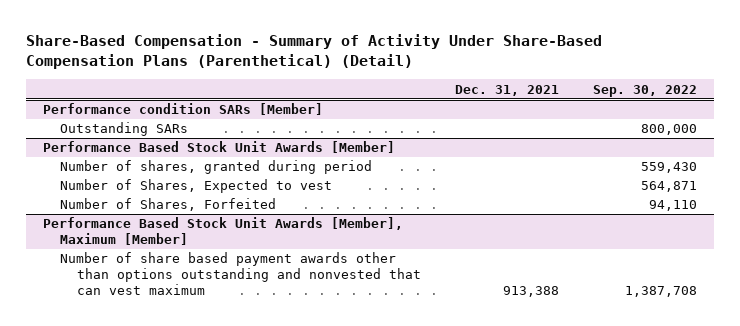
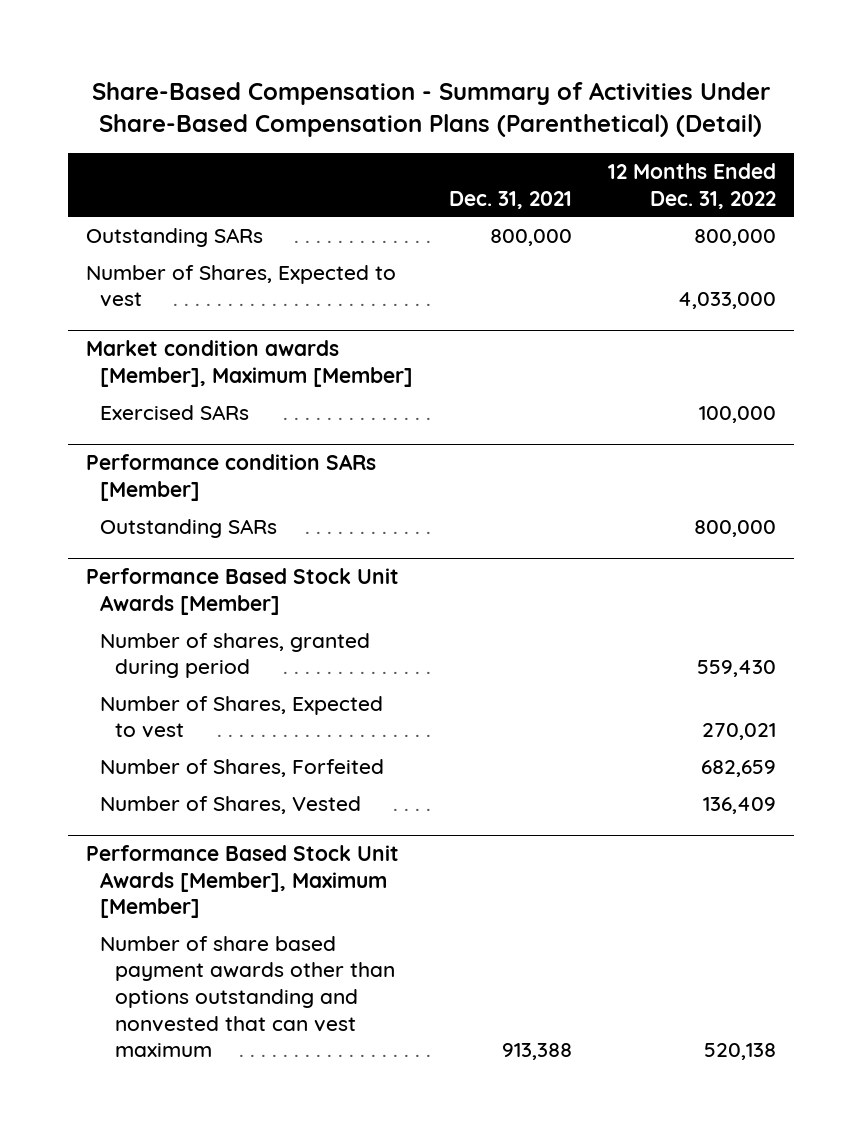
[25,33,602,70] Share-Based Compensation - Summary of Activity Under Share-Based Compensation Plans (Parenthetical) (Detail) -> [92,81,771,138] Share-Based Compensation - Summary of Activities Under Share-Based Compensation Plans (Parenthetical) (Detail)
[593,84,698,97] Sep. 30, 2022 -> none
none -> [608,162,777,209] 12 Months Ended Dec. 31, 2022
none -> [85,227,263,247] Outstanding SARs
none -> [85,264,396,308] Number of Shares, Expected to vest
none -> [85,339,414,387] Market condition awards [Member], Maximum [Member]
none -> [100,404,250,420] Exercised SARs
none -> [100,795,362,814] Number of Shares, Vested

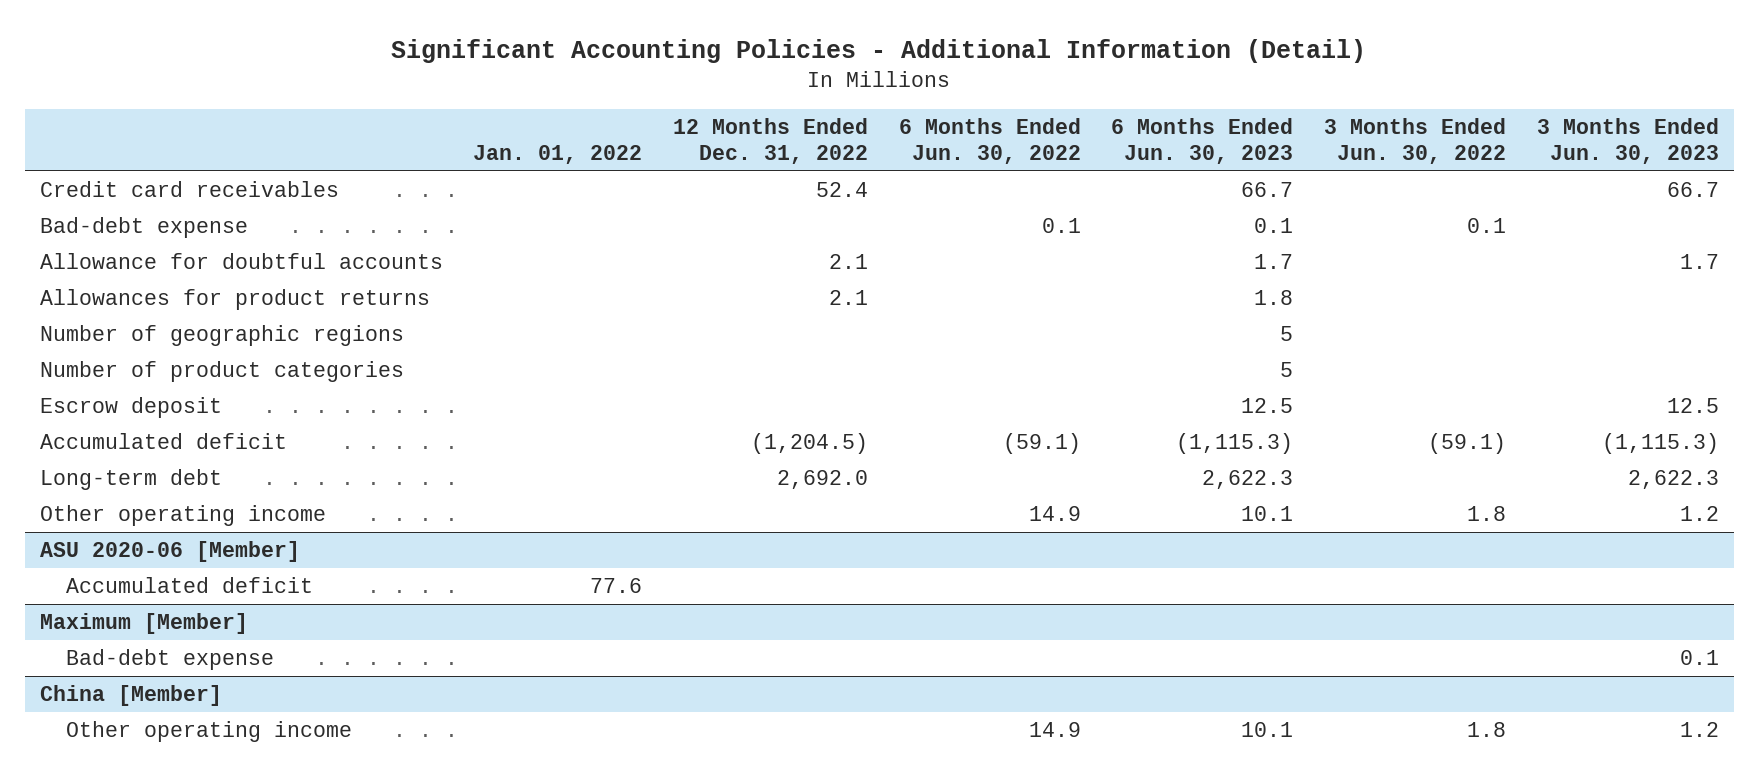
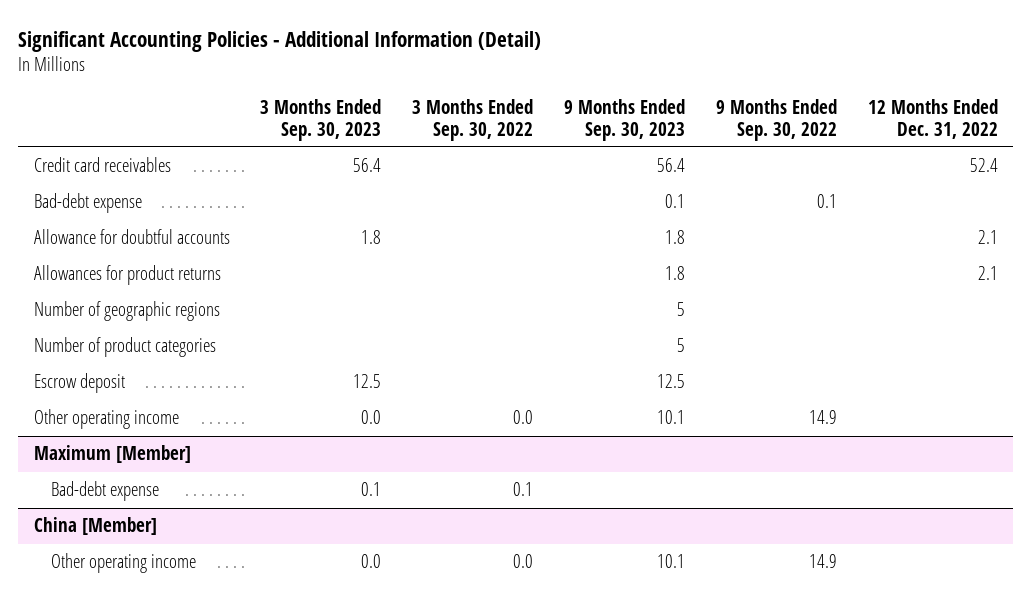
[473,144,643,164] Jan. 01, 2022 -> none
[898,117,1081,164] 6 Months Ended Jun. 30, 2022 -> none
[1111,117,1294,164] 6 Months Ended Jun. 30, 2023 -> none
[1324,117,1507,164] 3 Months Ended Jun. 30, 2022 -> none
[1536,117,1719,164] 3 Months Ended Jun. 30, 2023 -> none
none -> [260,99,382,141] 3 Months Ended Sep. 30, 2023
none -> [412,99,534,141] 3 Months Ended Sep. 30, 2022
none -> [564,99,686,141] 9 Months Ended Sep. 30, 2023
none -> [716,99,838,141] 9 Months Ended Sep. 30, 2022
[39,433,287,450] Accumulated deficit -> none
[39,469,222,491] Long-term debt -> none
[39,541,300,563] ASU 2020-06 [Member] -> none
[66,577,314,594] Accumulated deficit -> none

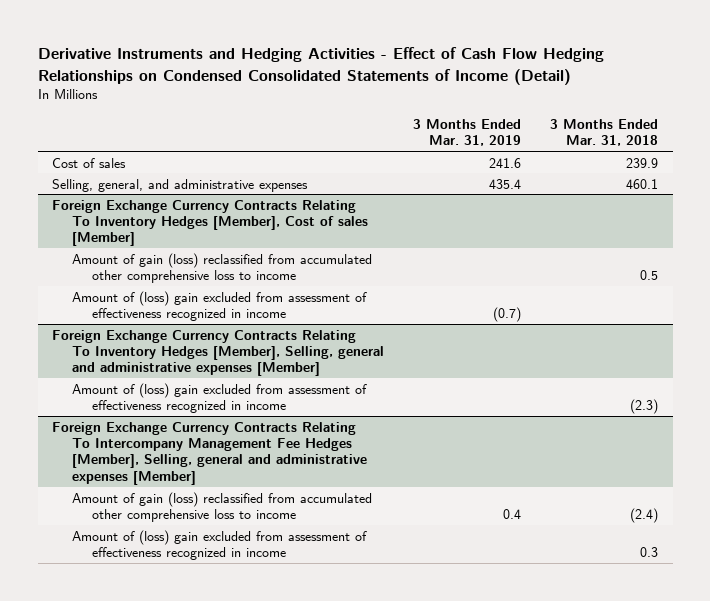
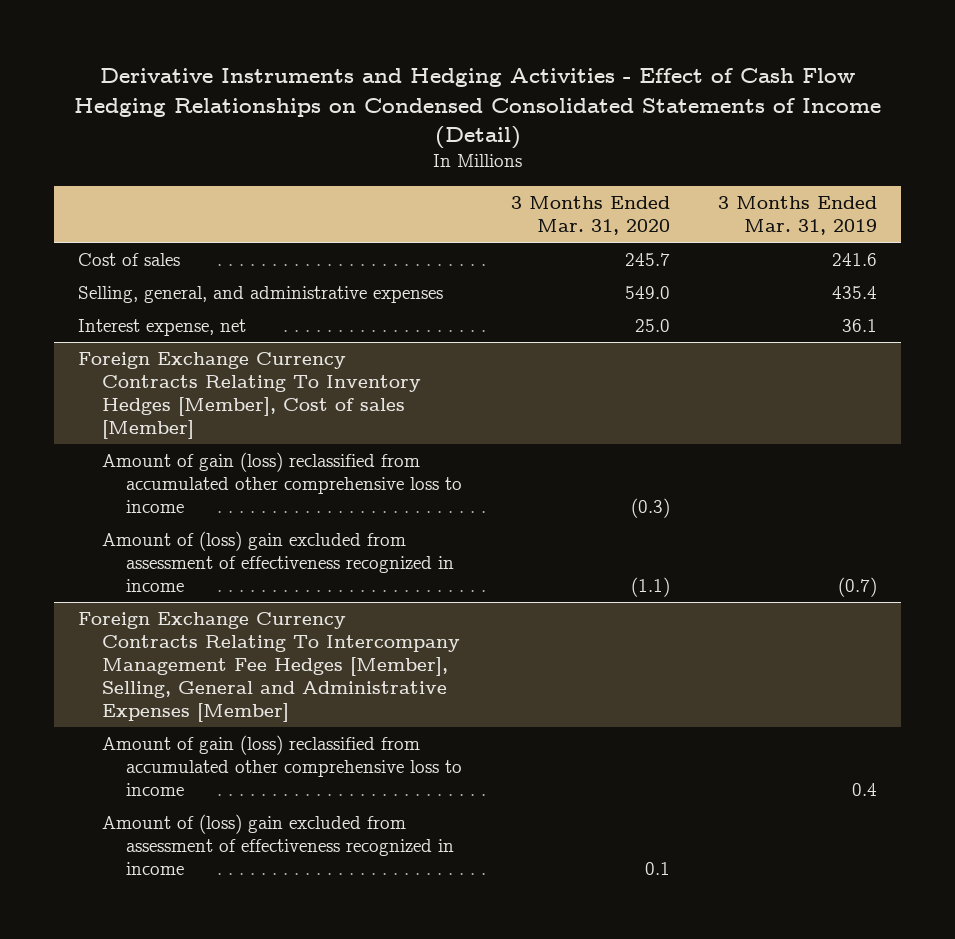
[550,118,659,147] 3 Months Ended Mar. 31, 2018 -> none
none -> [510,196,670,236] 3 Months Ended Mar. 31, 2020
none -> [78,319,247,337] Interest expense, net
[52,329,384,377] Foreign Exchange Currency Contracts Relating To Inventory Hedges [Member], Selling, general and administrative expenses [Member] -> none
[71,382,367,414] Amount of (loss) gain excluded from assessment of effectiveness recognized in income -> none
[52,421,367,485] Foreign Exchange Currency Contracts Relating To Intercompany Management Fee Hedges [Member], Selling, general and administrative expenses [Member] -> [78,612,461,722] Foreign Exchange Currency Contracts Relating To Intercompany Management Fee Hedges [Member], Selling, General and Administrative Expenses [Member]

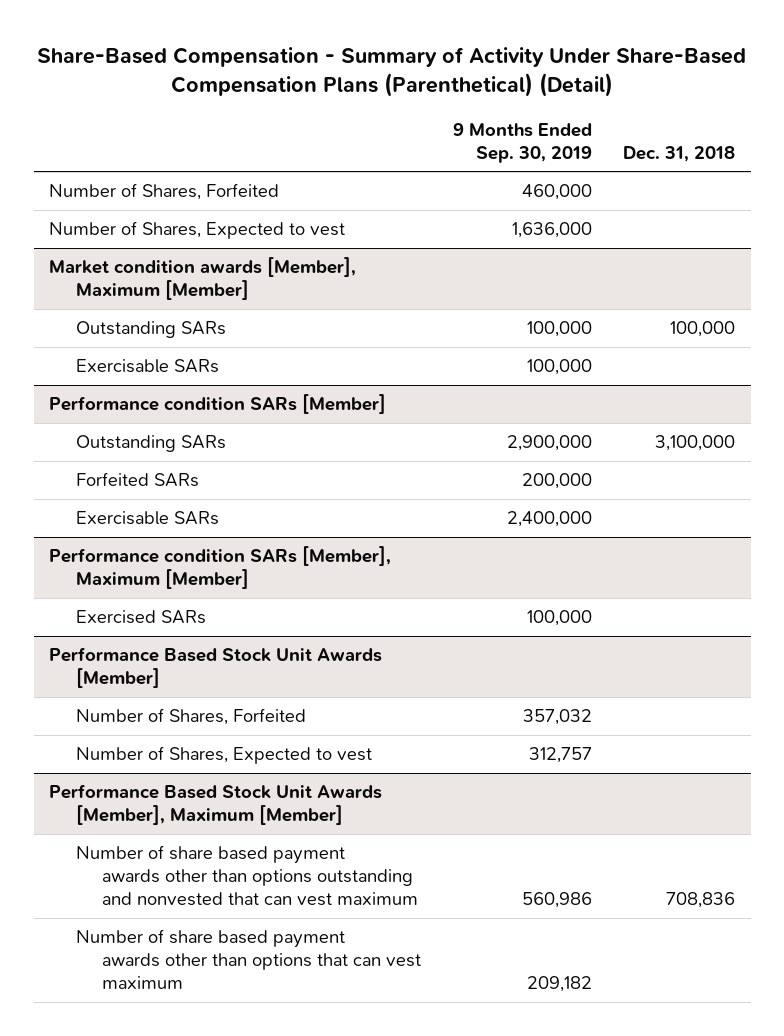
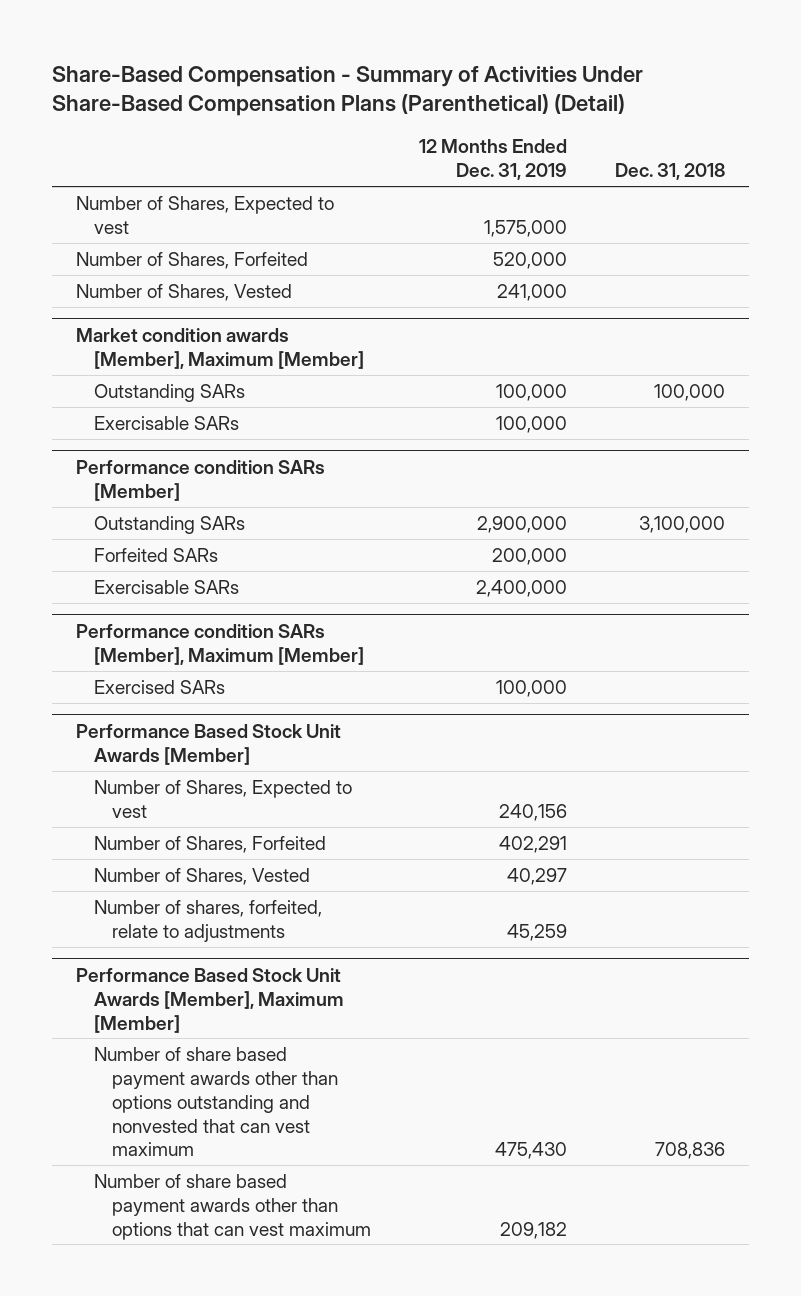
[37,46,747,97] Share-Based Compensation - Summary of Activity Under Share-Based Compensation Plans (Parenthetical) (Detail) -> [51,65,643,117] Share-Based Compensation - Summary of Activities Under Share-Based Compensation Plans (Parenthetical) (Detail)
[452,122,592,163] 9 Months Ended Sep. 30, 2019 -> none
none -> [418,139,567,181] 12 Months Ended Dec. 31, 2019
[49,183,280,201] Number of Shares, Forfeited -> [75,251,308,269] Number of Shares, Forfeited
none -> [75,283,292,301] Number of Shares, Vested
[75,708,306,726] Number of Shares, Forfeited -> [93,835,326,853] Number of Shares, Forfeited
none -> [93,867,310,885] Number of Shares, Vested
none -> [93,899,322,942] Number of shares, forfeited, relate to adjustments

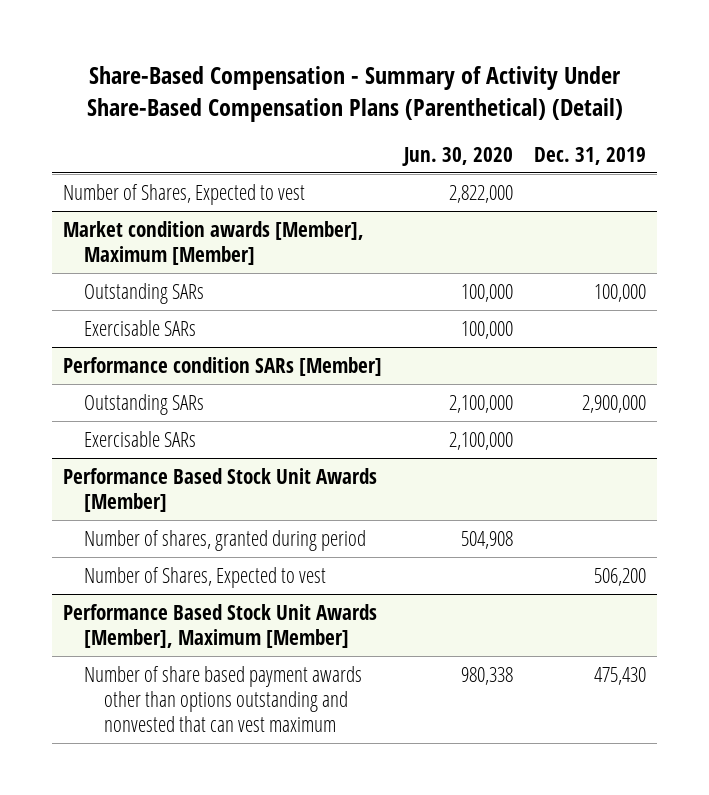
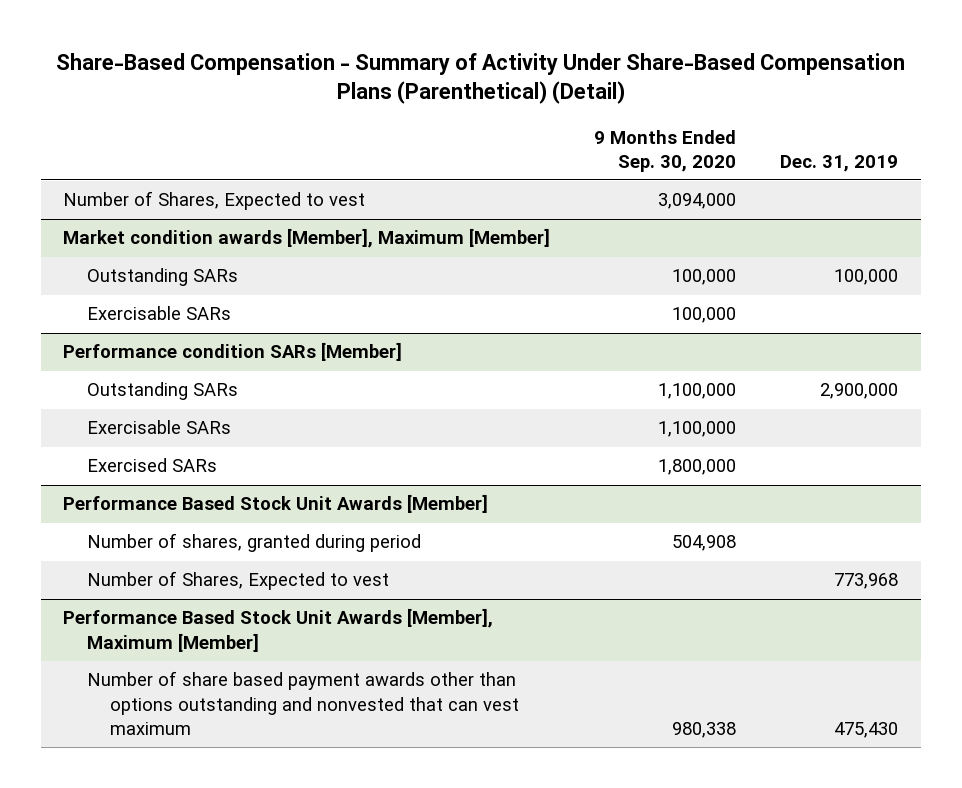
[401,146,513,166] Jun. 30, 2020 -> none
none -> [594,129,737,172] 9 Months Ended Sep. 30, 2020
none -> [86,458,217,473] Exercised SARs
[594,567,647,586] 506,200 -> [834,573,899,590] 773,968

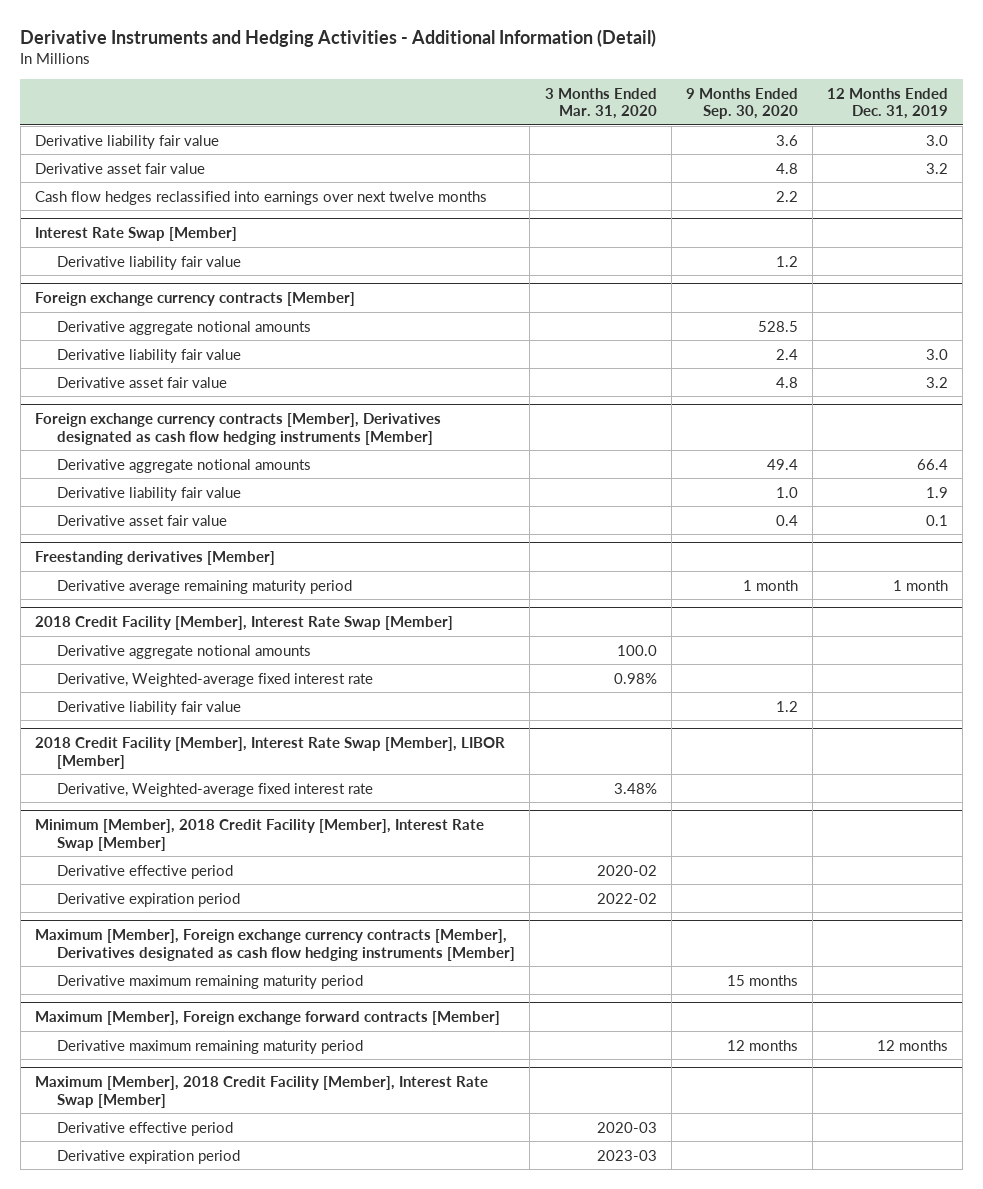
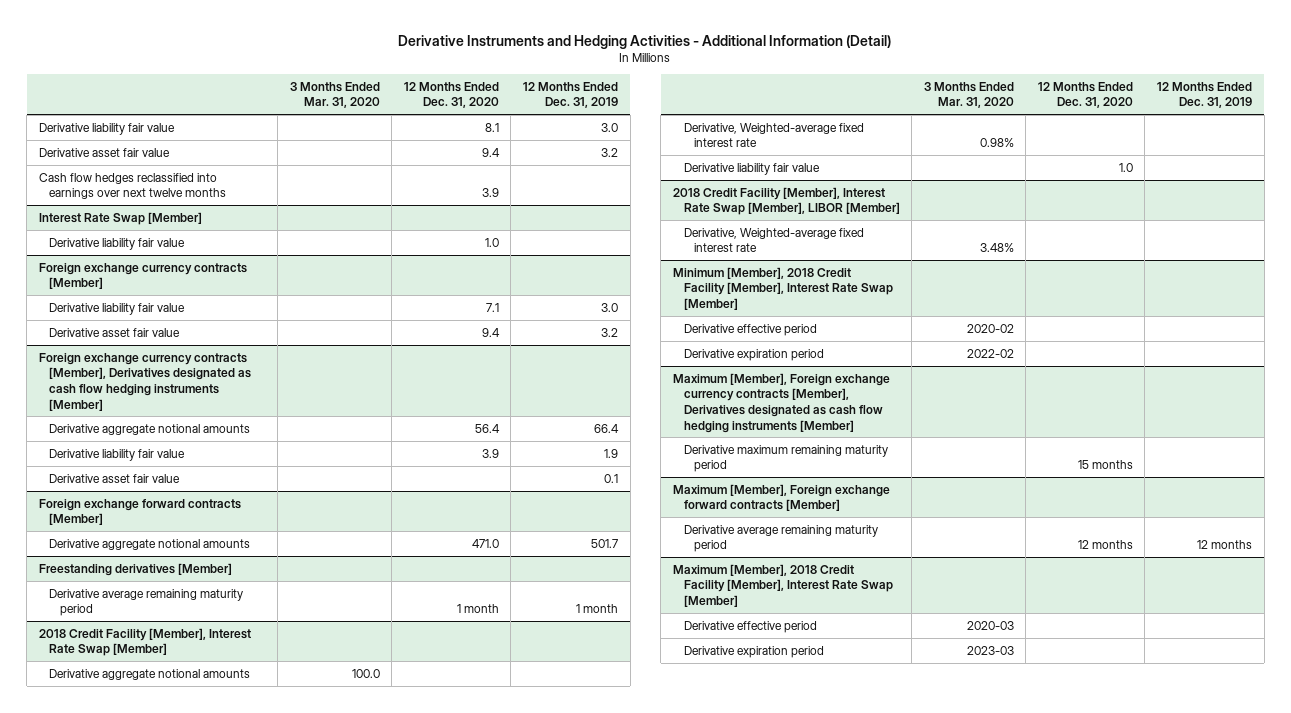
[685,87,798,119] 9 Months Ended Sep. 30, 2020 -> none
none -> [403,81,499,109] 12 Months Ended Dec. 31, 2020
[57,320,312,335] Derivative aggregate notional amounts -> none
none -> [38,498,241,526] Foreign exchange forward contracts [Member]
none -> [49,538,251,550] Derivative aggregate notional amounts
[57,1039,364,1054] Derivative maximum remaining maturity period -> [683,524,878,553] Derivative average remaining maturity period

